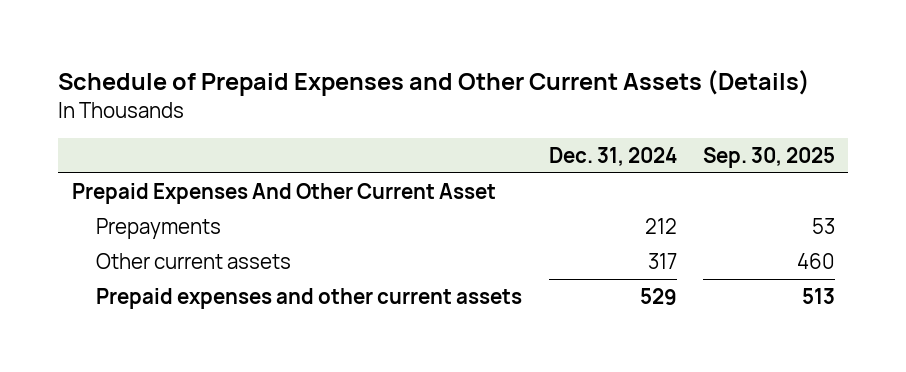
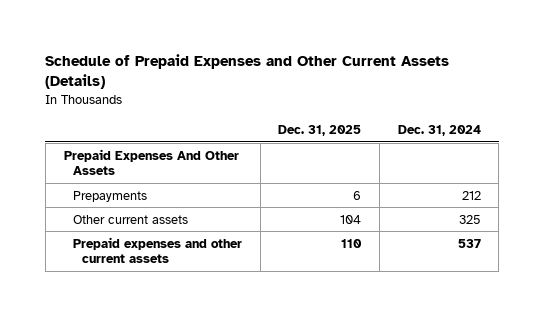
[702,146,835,168] Sep. 30, 2025 -> none
none -> [278,125,362,137] Dec. 31, 2025
[71,182,496,204] Prepaid Expenses And Other Current Asset -> [63,148,239,176] Prepaid Expenses And Other Assets
[647,252,677,269] 317 -> [458,214,481,224] 325
[639,287,677,305] 529 -> [457,238,481,248] 537

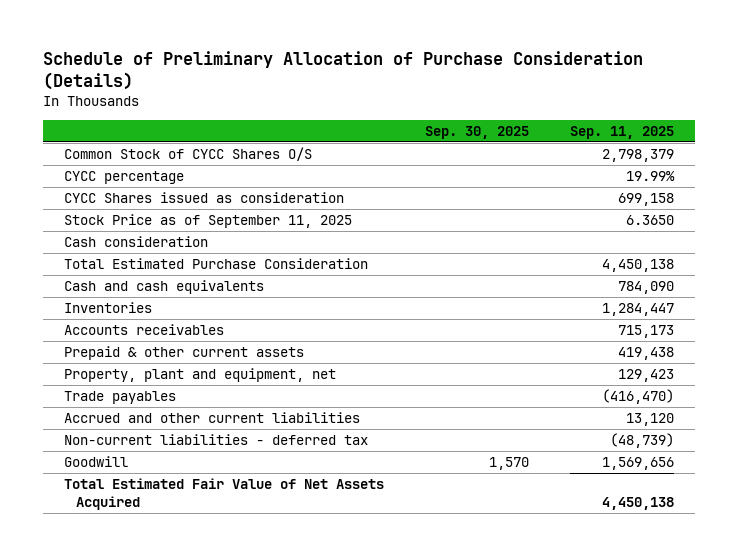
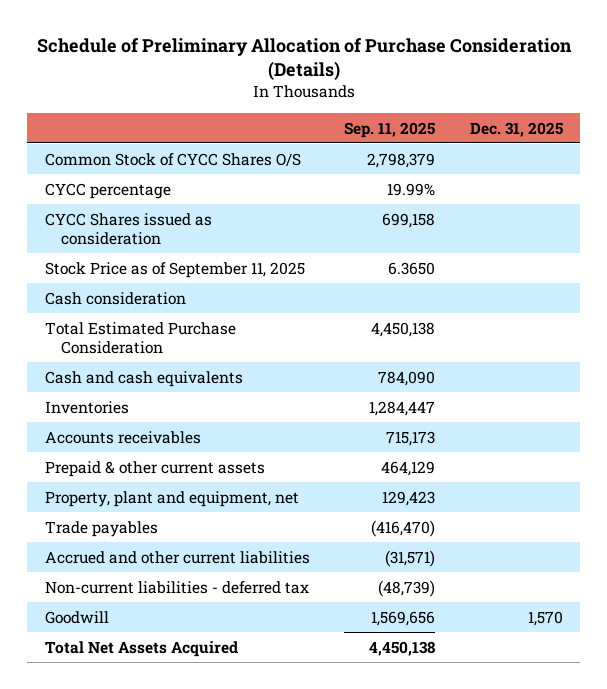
[424,126,529,140] Sep. 30, 2025 -> none
none -> [469,121,563,137] Dec. 31, 2025
[618,347,675,361] 419,438 -> [381,460,436,476] 464,129
[626,413,675,427] 13,120 -> [385,549,436,567] (31,571)
[63,478,384,511] Total Estimated Fair Value of Net Assets Acquired -> [44,640,238,657] Total Net Assets Acquired

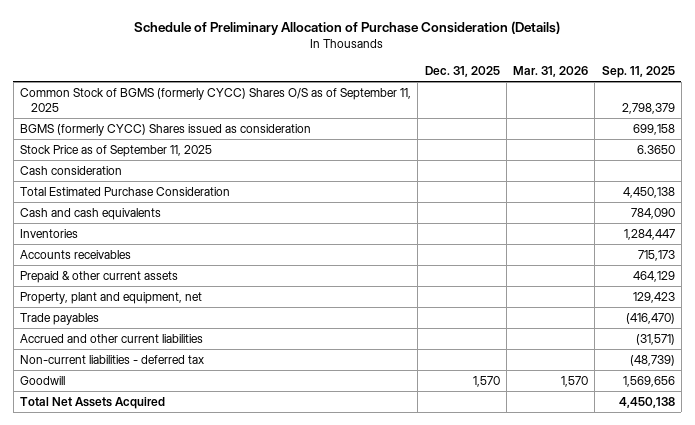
none -> [513,66,589,78] Mar. 31, 2026
[44,182,171,199] CYCC percentage -> none
[44,152,301,166] Common Stock of CYCC Shares O/S -> [20,88,412,112] Common Stock of BGMS (formerly CYCC) Shares O/S as of September 11, 2025
[44,212,212,245] CYCC Shares issued as consideration -> [20,124,312,137] BGMS (formerly CYCC) Shares issued as consideration

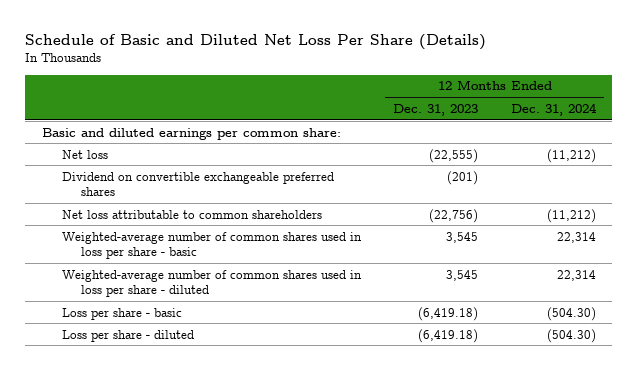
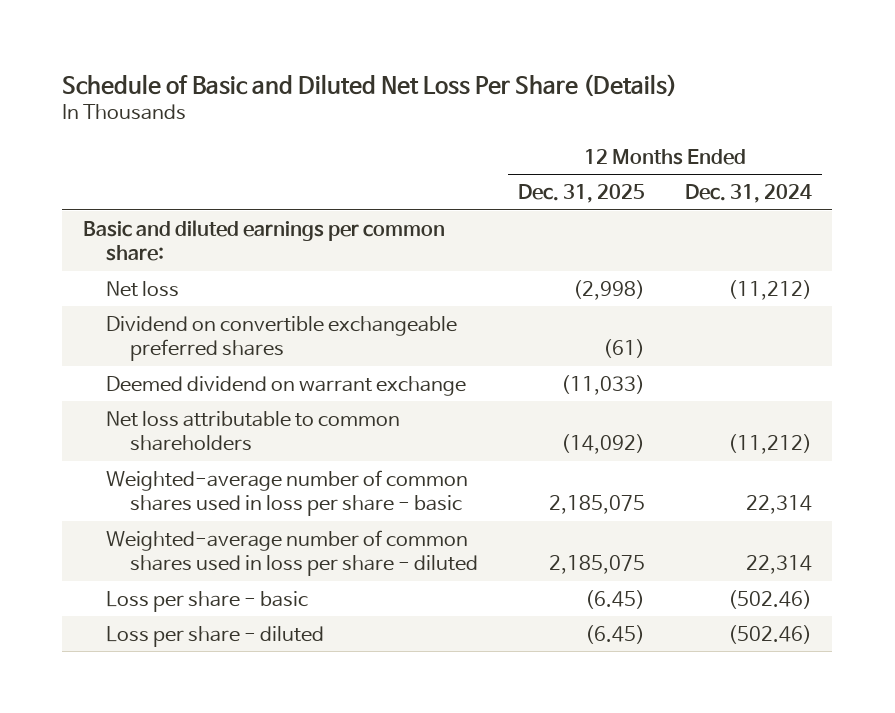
[393,103,479,116] Dec. 31, 2023 -> none
none -> [517,183,645,203] Dec. 31, 2025
none -> [106,375,467,396] Deemed dividend on warrant exchange
[547,306,597,321] (504.30) -> [728,589,813,609] (502.46)
[547,328,597,343] (504.30) -> [728,624,813,644] (502.46)

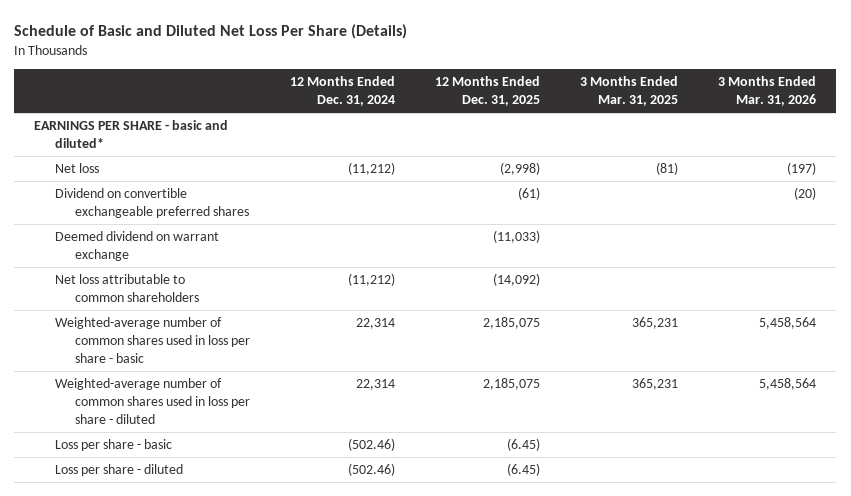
none -> [580,76,679,107] 3 Months Ended Mar. 31, 2025
none -> [718,76,817,107] 3 Months Ended Mar. 31, 2026
[82,219,445,262] Basic and diluted earnings per common share: -> [34,120,229,149] EARNINGS PER SHARE - basic and diluted*

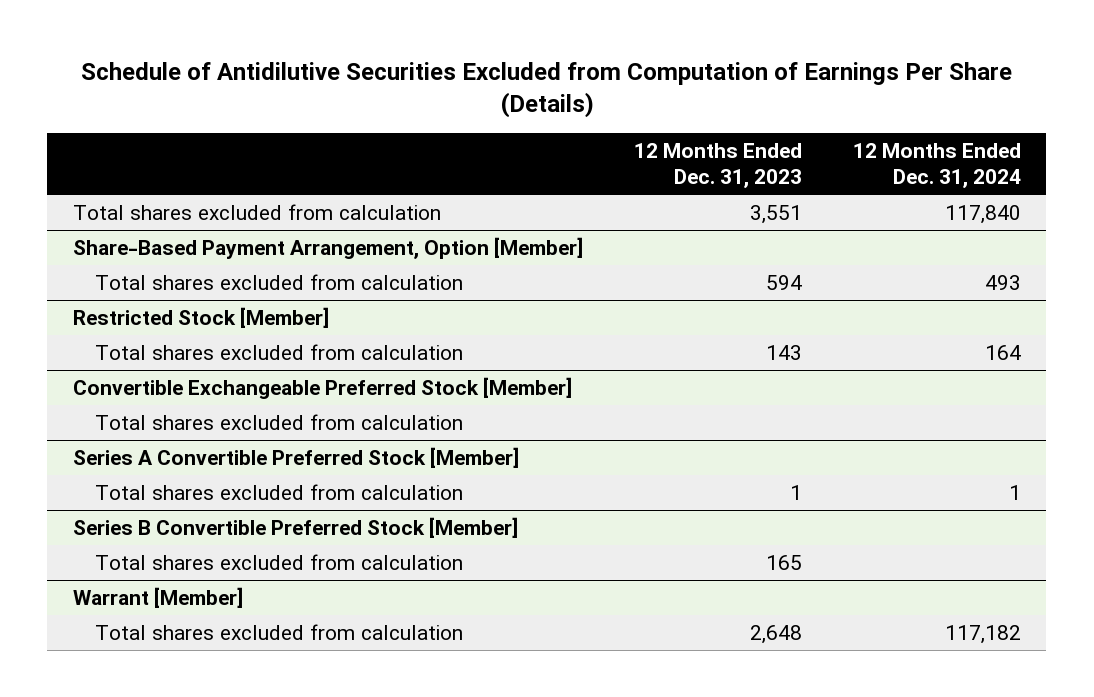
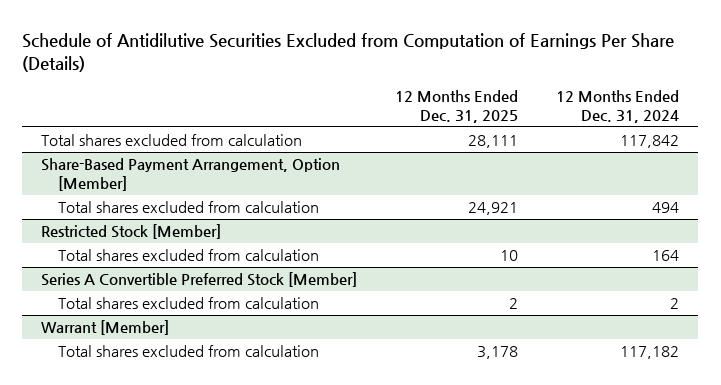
[633,142,802,189] 12 Months Ended Dec. 31, 2023 -> none
none -> [395,90,519,123] 12 Months Ended Dec. 31, 2025
[944,204,1021,224] 117,840 -> [620,135,680,149] 117,842
[984,274,1021,290] 493 -> [652,202,680,214] 494
[72,376,572,399] Convertible Exchangeable Preferred Stock [Member] -> none
[94,413,463,430] Total shares excluded from calculation -> none
[72,516,518,538] Series B Convertible Preferred Stock [Member] -> none
[94,553,463,570] Total shares excluded from calculation -> none
[1008,484,1021,500] 1 -> [670,298,680,310] 2

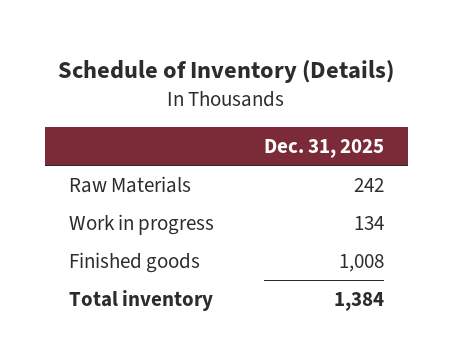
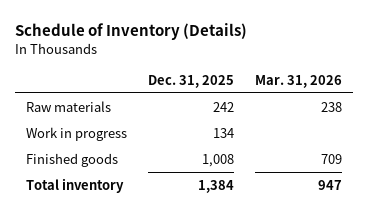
none -> [255,74,343,88] Mar. 31, 2026
[69,175,192,193] Raw Materials -> [26,100,112,112] Raw materials

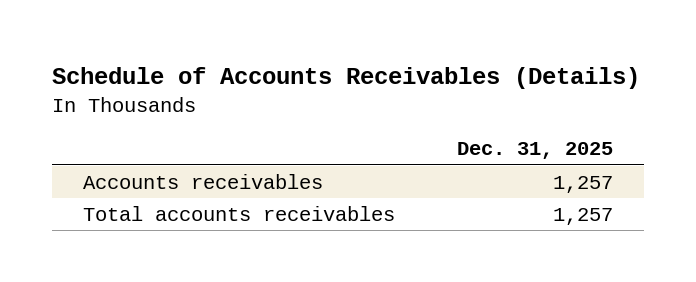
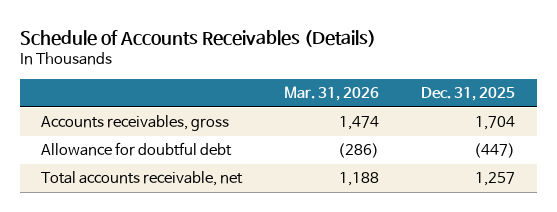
none -> [284,86,380,102] Mar. 31, 2026
[82,173,323,189] Accounts receivables -> [41,115,230,132] Accounts receivables, gross
[552,175,613,193] 1,257 -> [475,116,516,131] 1,704
none -> [41,142,233,157] Allowance for doubtful debt
[82,205,395,221] Total accounts receivables -> [41,171,244,187] Total accounts receivable, net

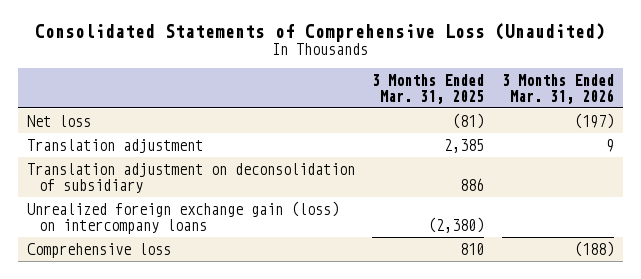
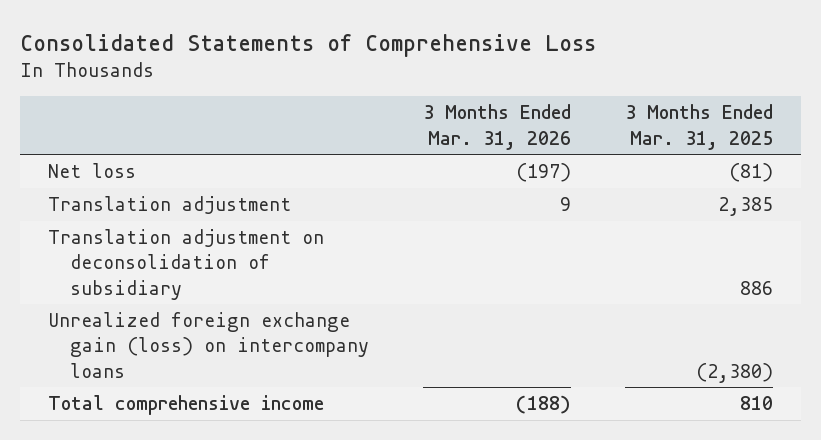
[35,23,606,43] Consolidated Statements of Comprehensive Loss (Unaudited) -> [20,33,597,57] Consolidated Statements of Comprehensive Loss
[26,242,171,258] Comprehensive loss -> [47,395,324,416] Total comprehensive income

